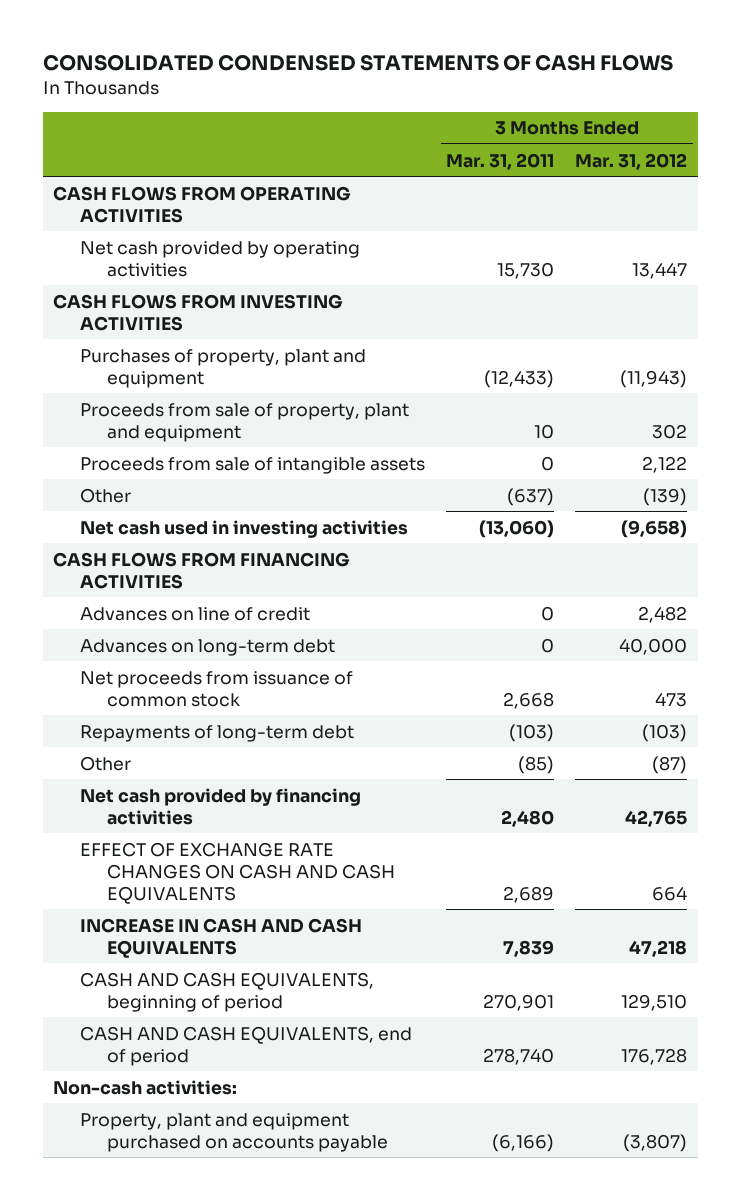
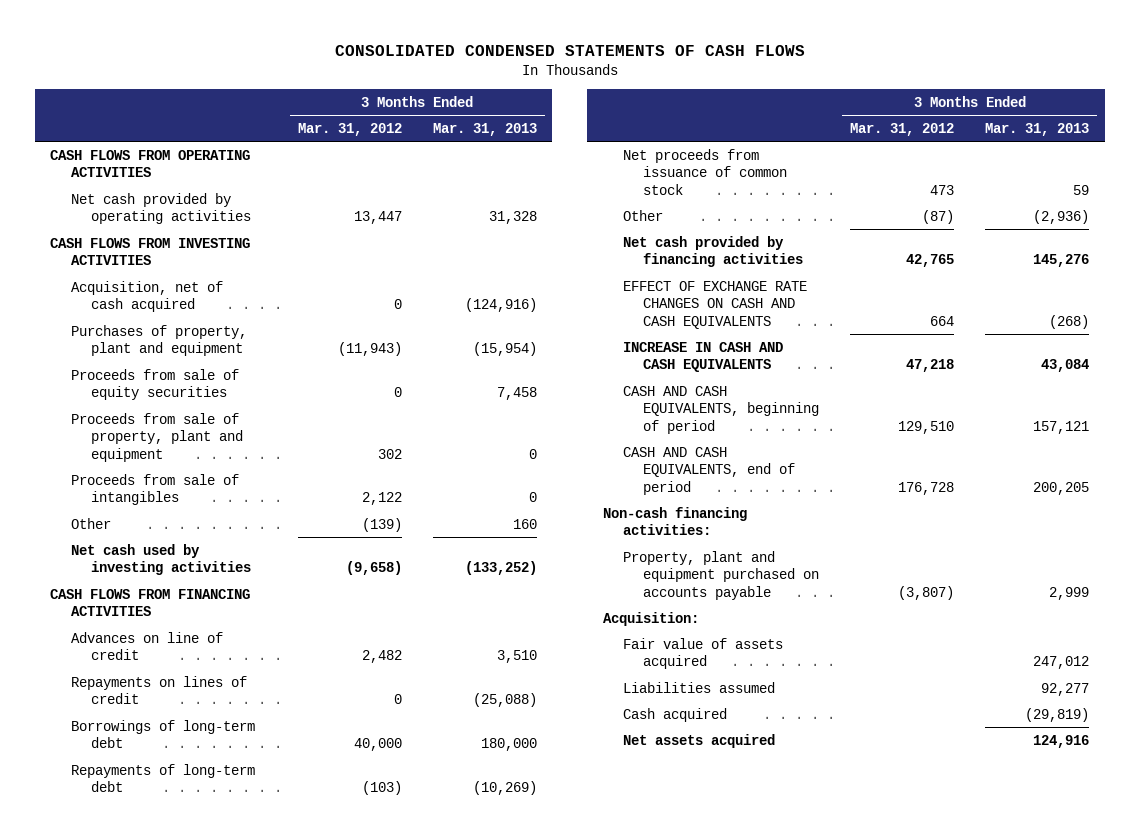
[446,152,555,170] Mar. 31, 2011 -> none
none -> [432,122,537,136] Mar. 31, 2013
none -> [70,280,223,313] Acquisition, net of cash acquired
none -> [70,368,239,401] Proceeds from sale of equity securities
[80,456,426,474] Proceeds from sale of intangible assets -> [70,473,239,506] Proceeds from sale of intangibles
[80,519,409,538] Net cash used in investing activities -> [70,543,251,576] Net cash used by investing activities
none -> [70,675,247,705] Repayments on lines of credit
[80,638,336,656] Advances on long-term debt -> [70,719,255,749] Borrowings of long-term debt
[80,670,354,707] Net proceeds from issuance of common stock -> [622,148,788,196] Net proceeds from issuance of common stock
[53,1079,238,1095] Non-cash activities: -> [602,506,747,536] Non-cash financing activities:
none -> [602,611,699,626] Acquisition:
none -> [622,637,783,670] Fair value of assets acquired
none -> [622,681,775,693] Liabilities assumed
none -> [622,707,727,722] Cash acquired
none -> [622,733,775,748] Net assets acquired

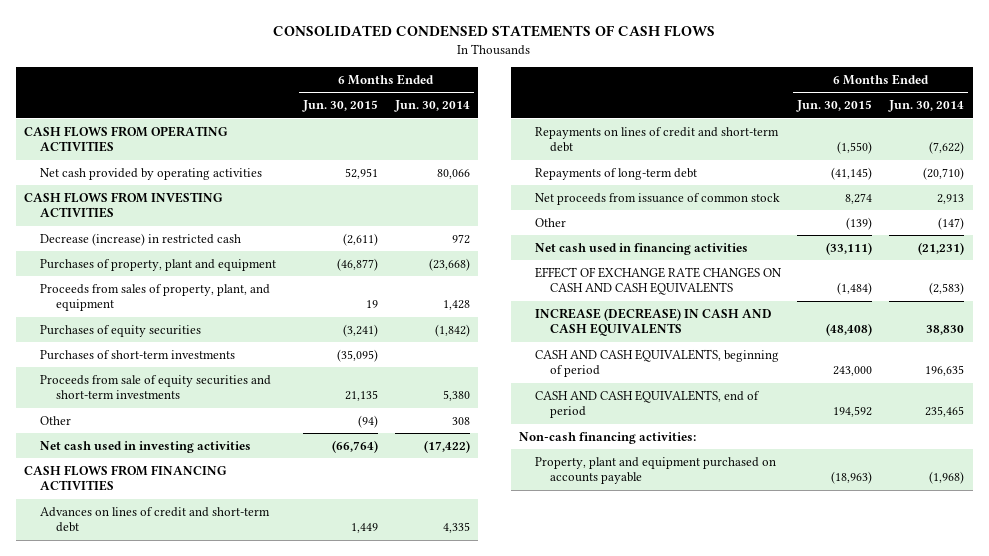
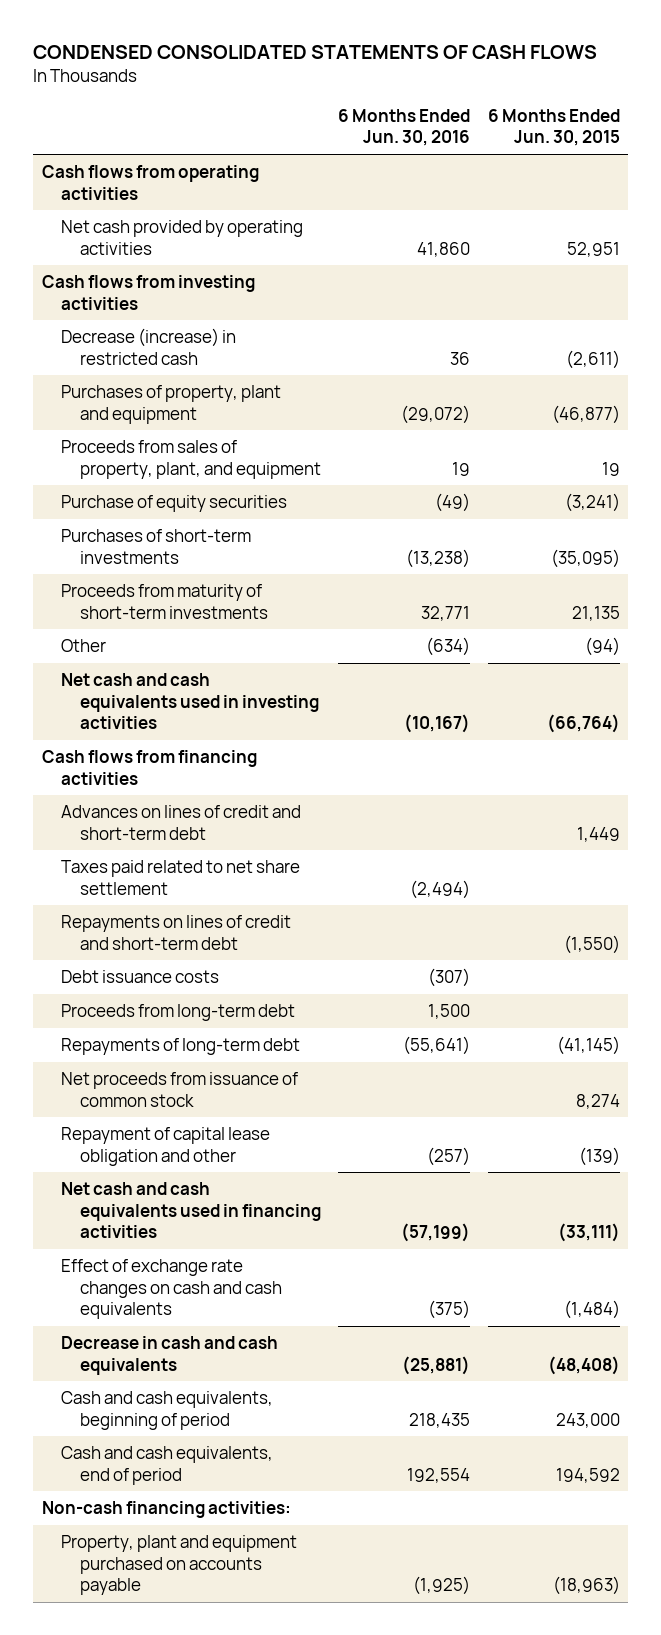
[273,25,716,38] CONSOLIDATED CONDENSED STATEMENTS OF CASH FLOWS -> [33,45,598,60] CONDENSED CONSOLIDATED STATEMENTS OF CASH FLOWS
[393,100,470,113] Jun. 30, 2014 -> none
none -> [338,108,471,147] 6 Months Ended Jun. 30, 2016
[24,125,229,153] CASH FLOWS FROM OPERATING ACTIVITIES -> [41,165,259,200] Cash flows from operating activities
[24,191,224,219] CASH FLOWS FROM INVESTING ACTIVITIES -> [41,275,255,310] Cash flows from investing activities
[40,324,202,337] Purchases of equity securities -> [60,495,287,513] Purchase of equity securities
[40,374,272,400] Proceeds from sale of equity securities and short-term investments -> [60,584,269,619] Proceeds from maturity of short-term investments
[40,440,252,453] Net cash used in investing activities -> [60,673,320,729] Net cash and cash equivalents used in investing activities
[24,464,228,492] CASH FLOWS FROM FINANCING ACTIVITIES -> [41,750,257,785] Cash flows from financing activities
none -> [60,860,300,895] Taxes paid related to net share settlement
none -> [60,970,219,984] Debt issuance costs
none -> [60,1004,295,1022] Proceeds from long-term debt
[534,217,566,227] Other -> [60,1127,270,1166] Repayment of capital lease obligation and other
[534,242,748,255] Net cash used in financing activities -> [60,1182,322,1238] Net cash and cash equivalents used in financing activities
[534,266,782,296] EFFECT OF EXCHANGE RATE CHANGES ON CASH AND CASH EQUIVALENTS -> [60,1259,283,1319] Effect of exchange rate changes on cash and cash equivalents
[534,307,772,337] INCREASE (DECREASE) IN CASH AND CASH EQUIVALENTS -> [60,1336,278,1375] Decrease in cash and cash equivalents
[534,348,779,378] CASH AND CASH EQUIVALENTS, beginning of period -> [60,1391,273,1430] Cash and cash equivalents, beginning of period
[534,389,760,419] CASH AND CASH EQUIVALENTS, end of period -> [60,1446,273,1485] Cash and cash equivalents, end of period

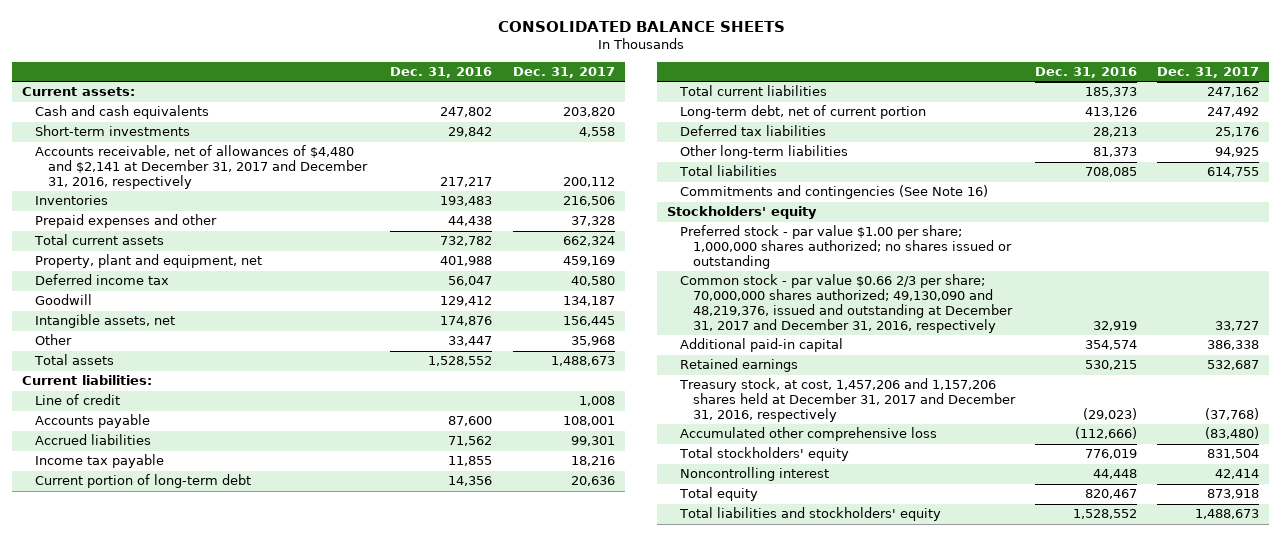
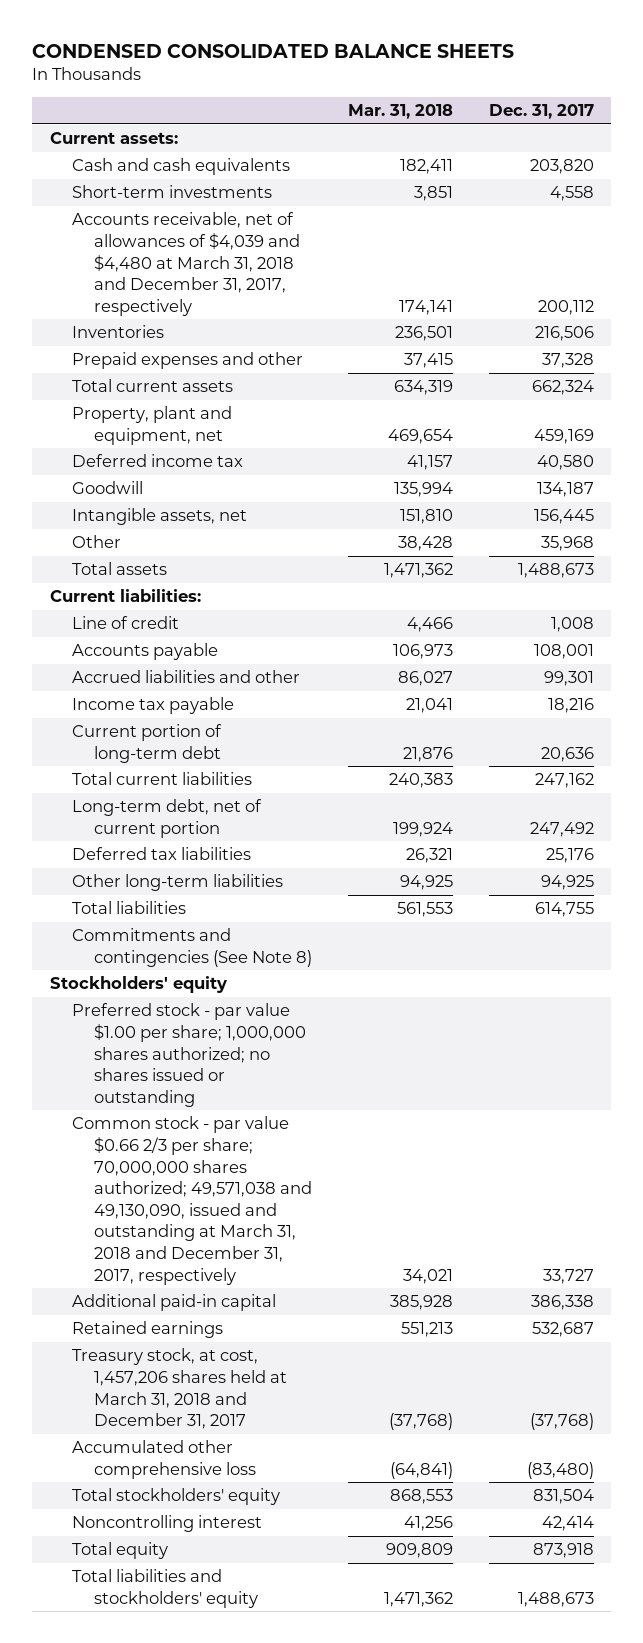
[497,20,785,32] CONSOLIDATED BALANCE SHEETS -> [31,43,514,58] CONDENSED CONSOLIDATED BALANCE SHEETS
[390,67,493,79] Dec. 31, 2016 -> none
none -> [347,104,453,120] Mar. 31, 2018
[35,145,369,190] Accounts receivable, net of allowances of $4,480 and $2,141 at December 31, 2017 and December 31, 2016, respectively -> [71,212,301,316] Accounts receivable, net of allowances of $4,039 and $4,480 at March 31, 2018 and December 31, 2017, respectively
[35,434,152,446] Accrued liabilities -> [71,670,300,684] Accrued liabilities and other
[679,185,988,200] Commitments and contingencies (See Note 16) -> [71,928,313,967] Commitments and contingencies (See Note 8)
[679,274,1013,334] Common stock - par value $0.66 2/3 per share; 70,000,000 shares authorized; 49,130,090 and 48,219,376, issued and outstanding at December 31, 2017 and December 31, 2016, respectively -> [71,1116,313,1285] Common stock - par value $0.66 2/3 per share; 70,000,000 shares authorized; 49,571,038 and 49,130,090, issued and outstanding at March 31, 2018 and December 31, 2017, respectively
[678,378,1016,423] Treasury stock, at cost, 1,457,206 and 1,157,206 shares held at December 31, 2017 and December 31, 2016, respectively -> [71,1348,288,1430] Treasury stock, at cost, 1,457,206 shares held at March 31, 2018 and December 31, 2017

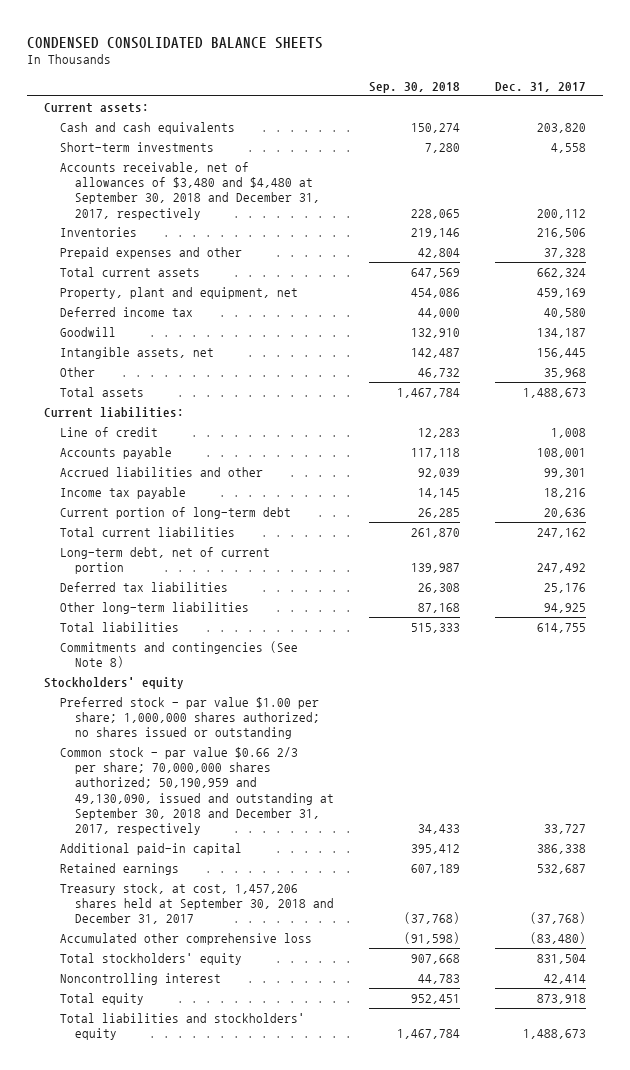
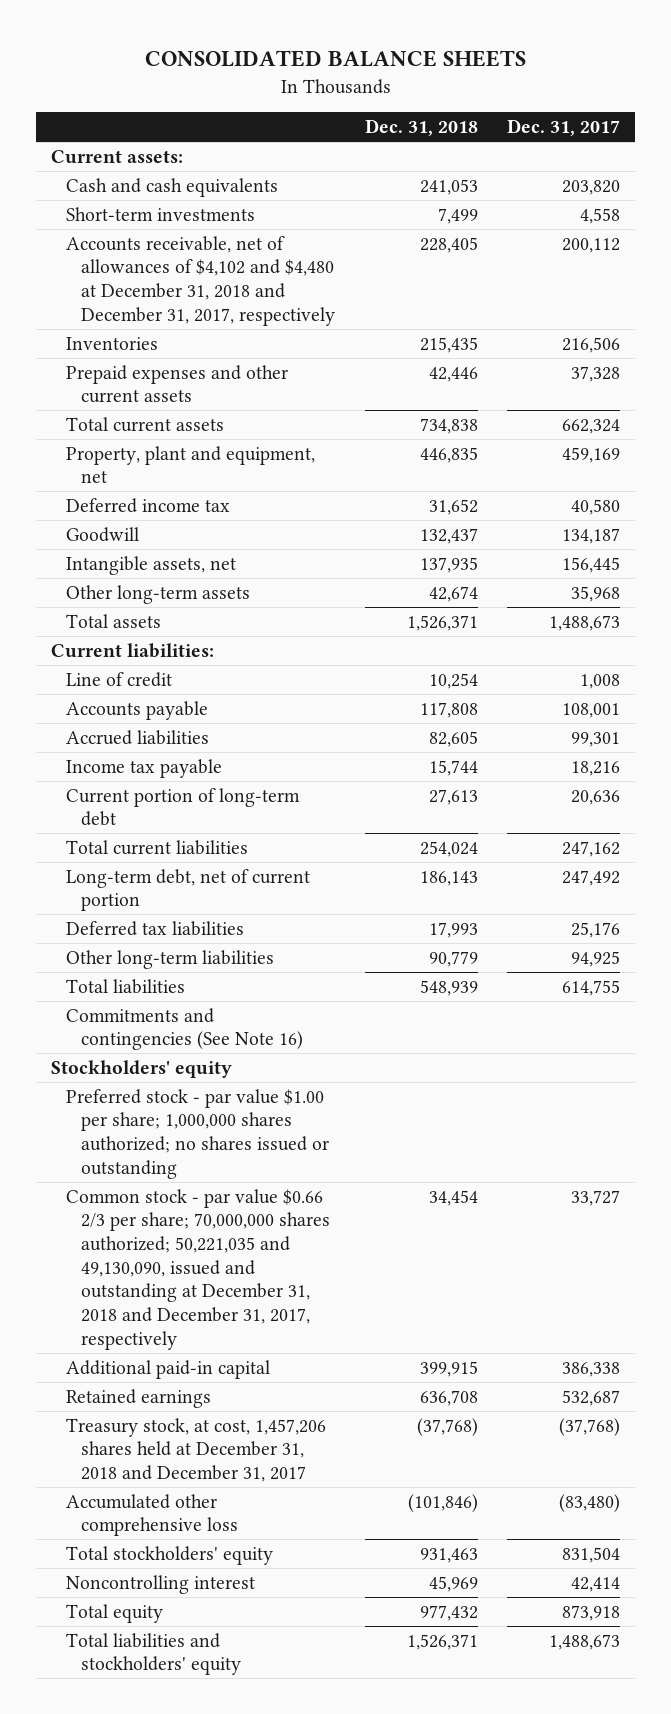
[27,36,324,49] CONDENSED CONSOLIDATED BALANCE SHEETS -> [144,50,526,68] CONSOLIDATED BALANCE SHEETS
[369,81,461,93] Sep. 30, 2018 -> none
none -> [364,119,478,137] Dec. 31, 2018
[59,161,321,220] Accounts receivable, net of allowances of $3,480 and $4,480 at September 30, 2018 and December 31, 2017, respectively -> [66,235,336,326] Accounts receivable, net of allowances of $4,102 and $4,480 at December 31, 2018 and December 31, 2017, respectively
[59,246,242,259] Prepaid expenses and other -> [66,364,289,404] Prepaid expenses and other current assets
[59,366,95,377] Other -> [66,584,251,604] Other long-term assets
[59,466,263,477] Accrued liabilities and other -> [66,729,210,745] Accrued liabilities
[59,640,298,669] Commitments and contingencies (See Note 8) -> [66,1007,304,1051] Commitments and contingencies (See Note 16)
[59,746,335,836] Common stock - par value $0.66 2/3 per share; 70,000,000 shares authorized; 50,190,959 and 49,130,090, issued and outstanding at September 30, 2018 and December 31, 2017, respectively -> [66,1188,331,1350] Common stock - par value $0.66 2/3 per share; 70,000,000 shares authorized; 50,221,035 and 49,130,090, issued and outstanding at December 31, 2018 and December 31, 2017, respectively
[59,882,335,925] Treasury stock, at cost, 1,457,206 shares held at September 30, 2018 and December 31, 2017 -> [66,1417,327,1483] Treasury stock, at cost, 1,457,206 shares held at December 31, 2018 and December 31, 2017

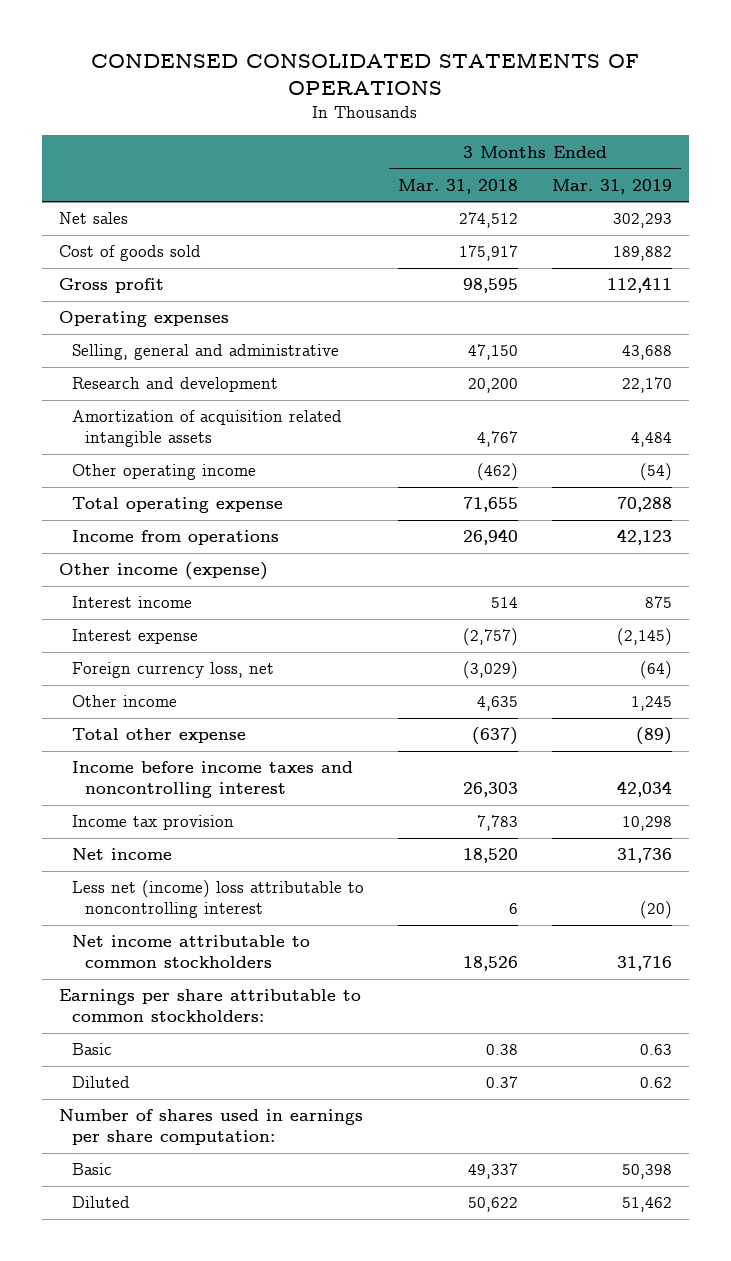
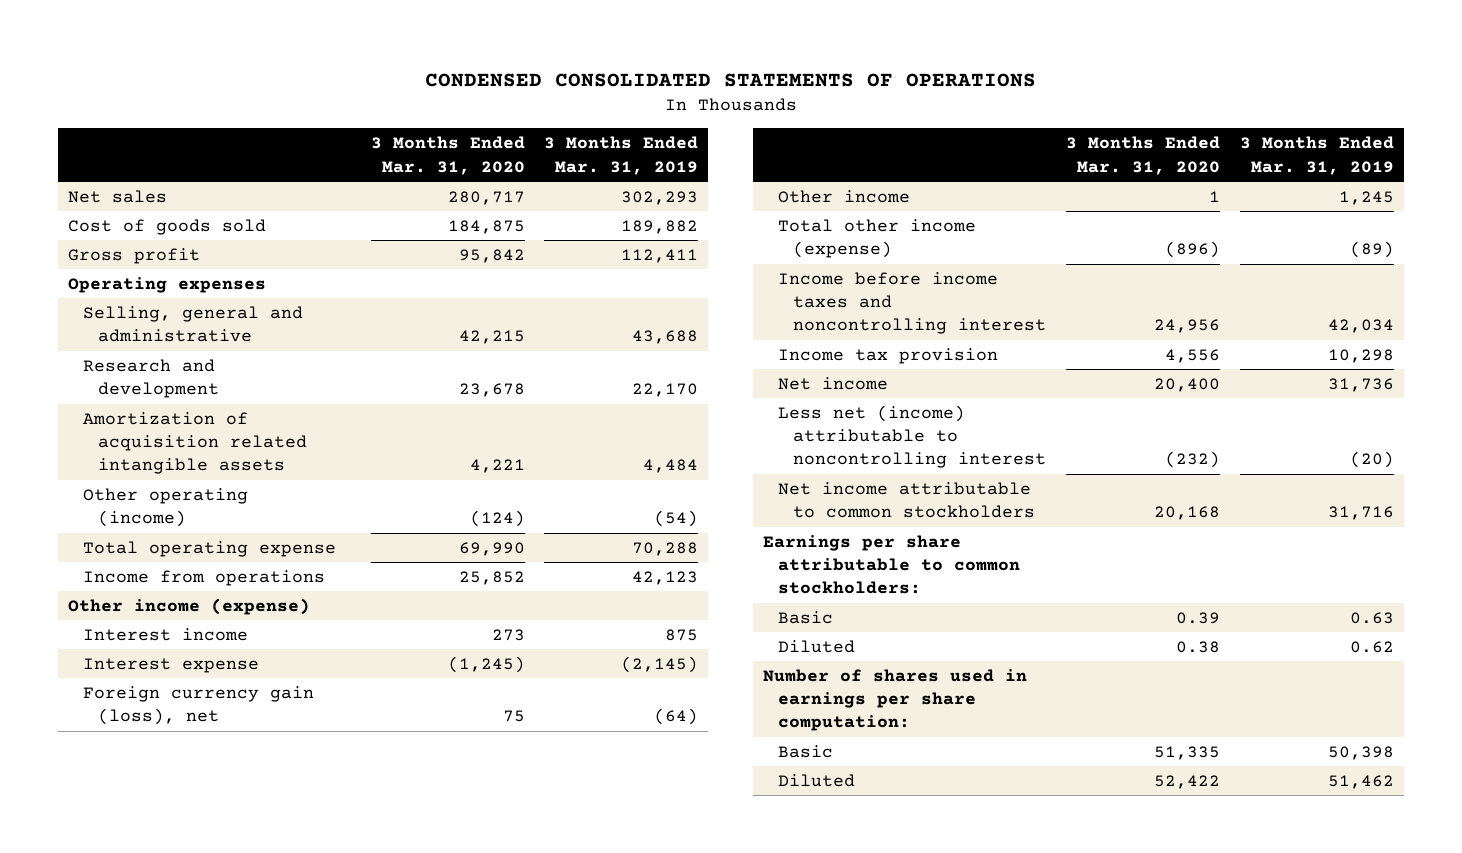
[397,178,518,194] Mar. 31, 2018 -> none
none -> [370,136,525,175] 3 Months Ended Mar. 31, 2020
[71,464,256,481] Other operating income -> [82,487,248,528] Other operating (income)
[71,662,274,679] Foreign currency loss, net -> [82,685,314,726] Foreign currency gain (loss), net
[71,728,246,744] Total other expense -> [778,218,977,259] Total other income (expense)
[71,880,364,919] Less net (income) loss attributable to noncontrolling interest -> [778,404,1047,469] Less net (income) attributable to noncontrolling interest

